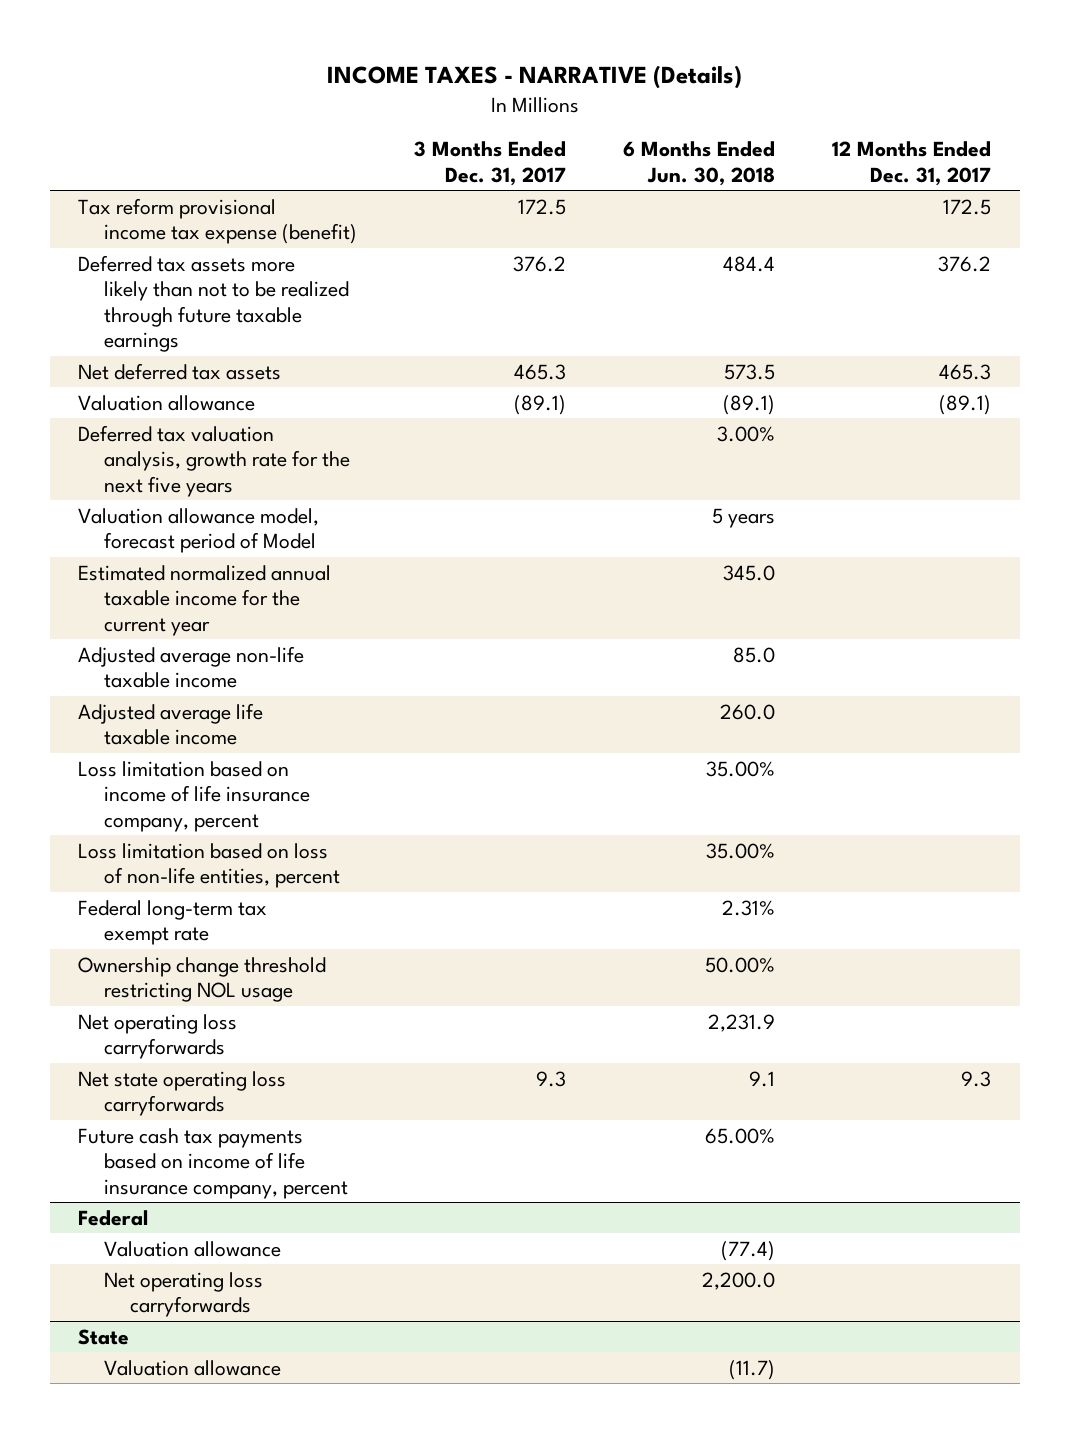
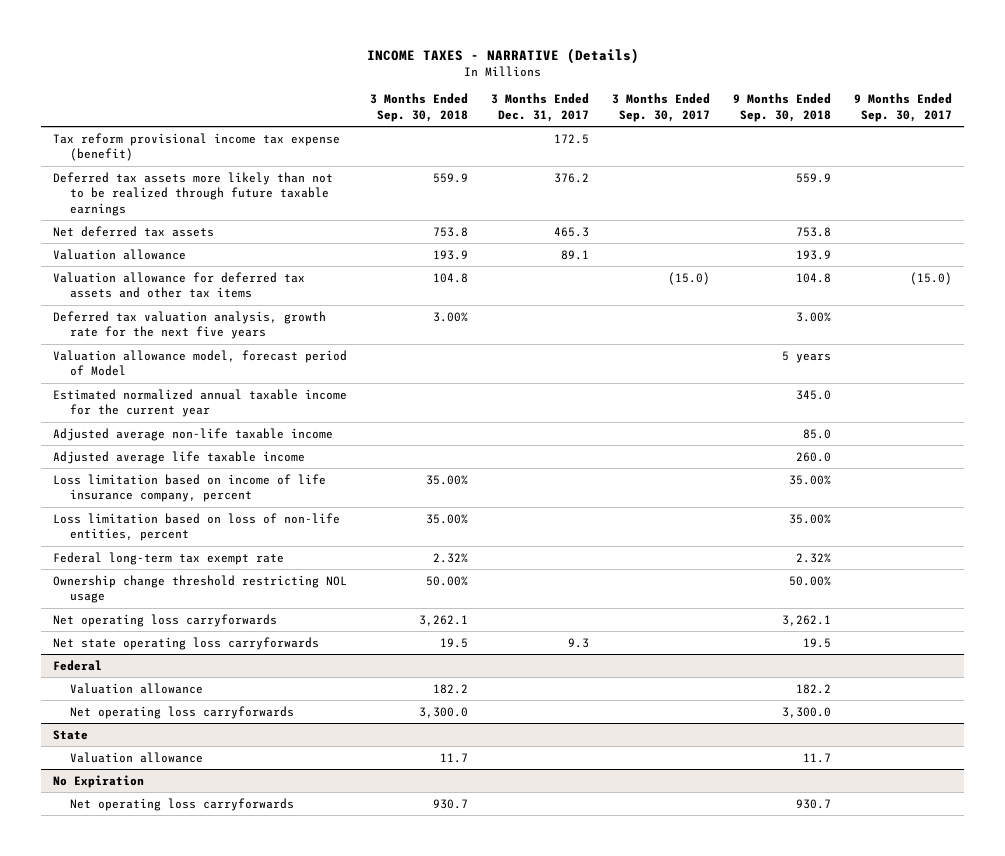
[623,141,776,186] 6 Months Ended Jun. 30, 2018 -> none
[832,141,992,186] 12 Months Ended Dec. 31, 2017 -> none
none -> [369,93,468,122] 3 Months Ended Sep. 30, 2018
none -> [612,93,711,122] 3 Months Ended Sep. 30, 2017
none -> [733,93,832,122] 9 Months Ended Sep. 30, 2018
none -> [854,93,953,122] 9 Months Ended Sep. 30, 2017
[514,394,567,415] (89.1) -> [560,249,589,260] 89.1
none -> [52,271,305,299] Valuation allowance for deferred tax assets and other tax items
[78,1127,349,1199] Future cash tax payments based on income of life insurance company, percent -> none
none -> [52,774,144,788] No Expiration
none -> [69,797,294,811] Net operating loss carryforwards

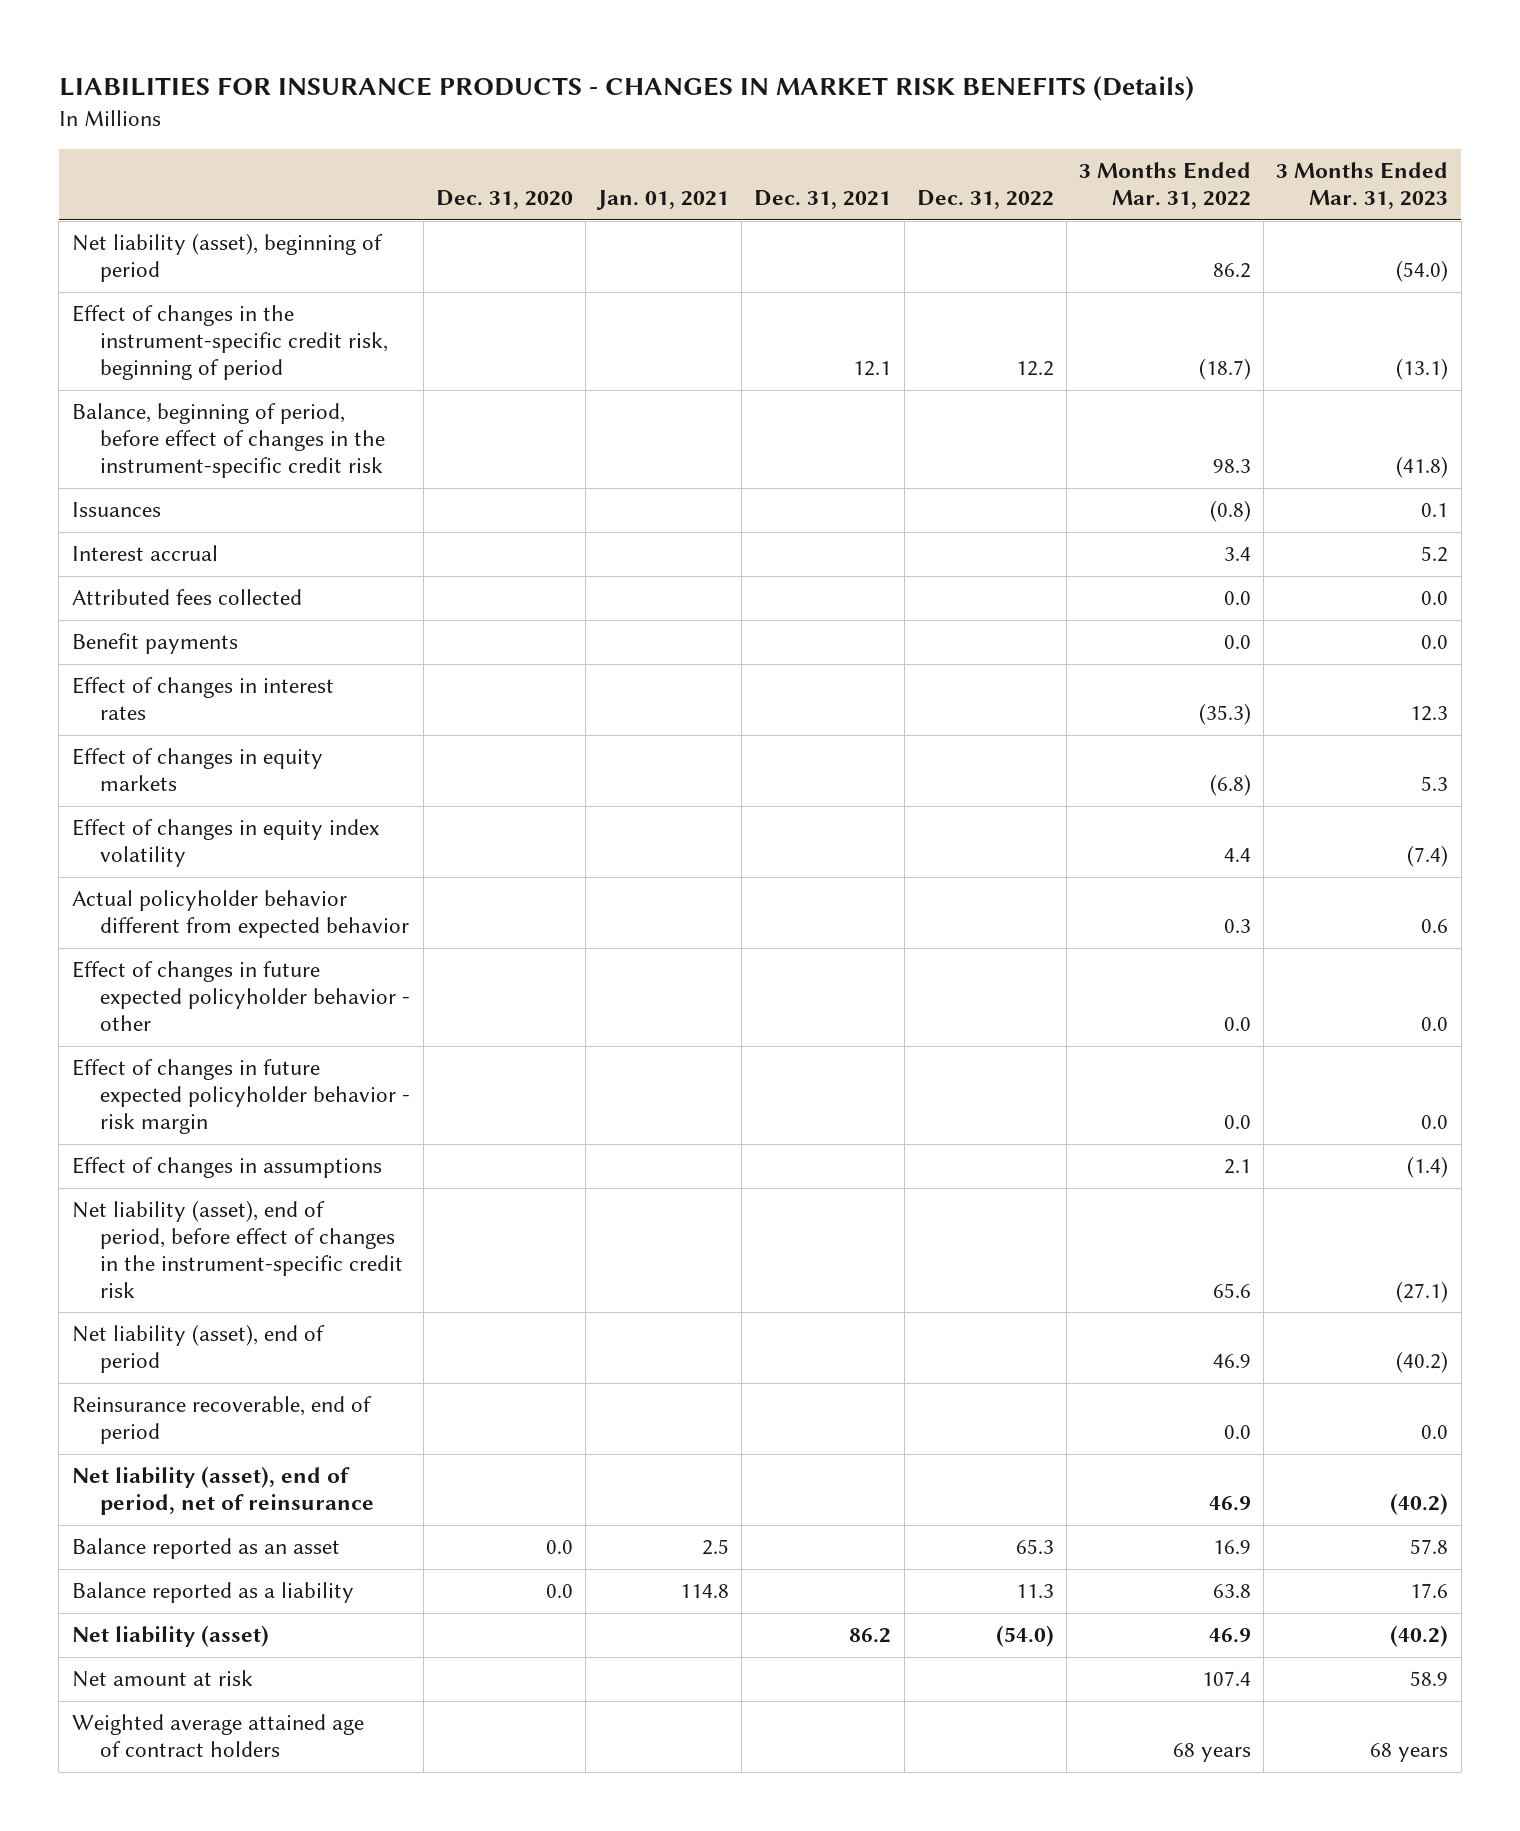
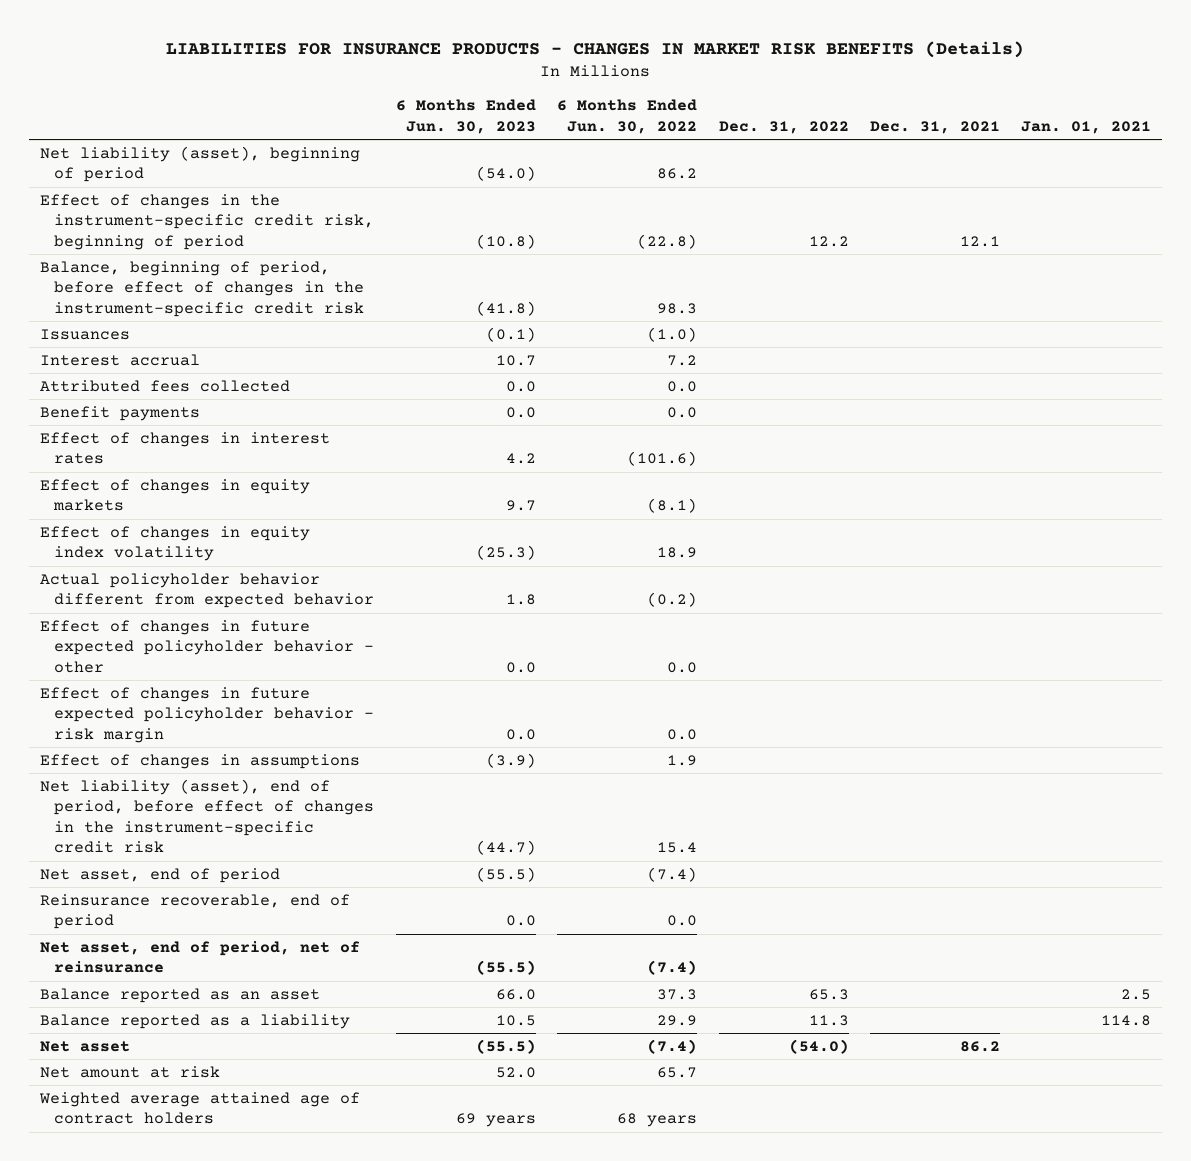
[435,190,573,210] Dec. 31, 2020 -> none
[1079,162,1252,210] 3 Months Ended Mar. 31, 2022 -> none
[1276,162,1449,210] 3 Months Ended Mar. 31, 2023 -> none
none -> [395,99,536,134] 6 Months Ended Jun. 30, 2023
none -> [557,99,698,134] 6 Months Ended Jun. 30, 2022
[71,1324,325,1374] Net liability (asset), end of period -> [39,867,280,883] Net asset, end of period
[71,1466,375,1516] Net liability (asset), end of period, net of reinsurance -> [39,940,360,974] Net asset, end of period, net of reinsurance
[71,1625,269,1648] Net liability (asset) -> [39,1040,130,1052] Net asset

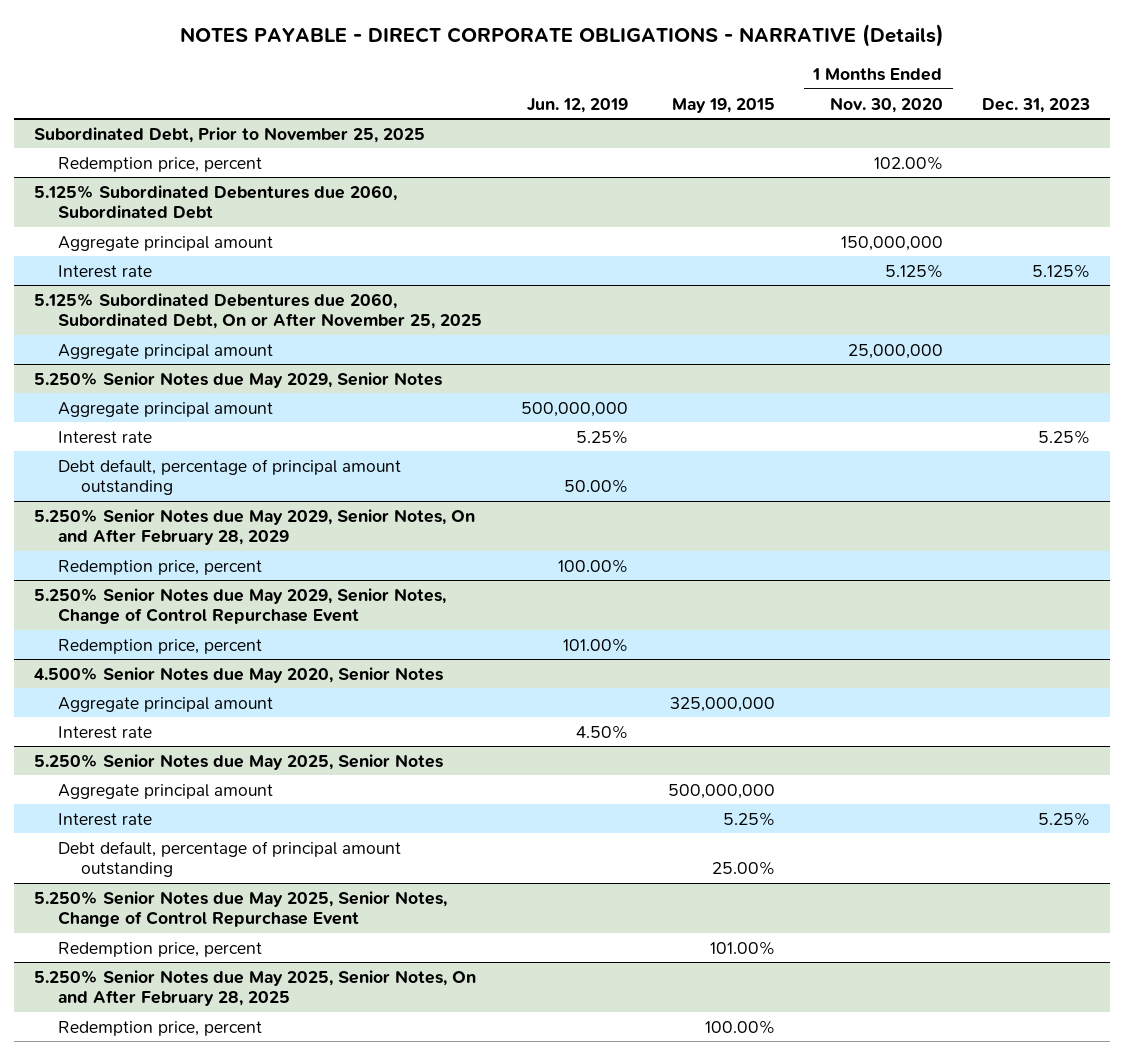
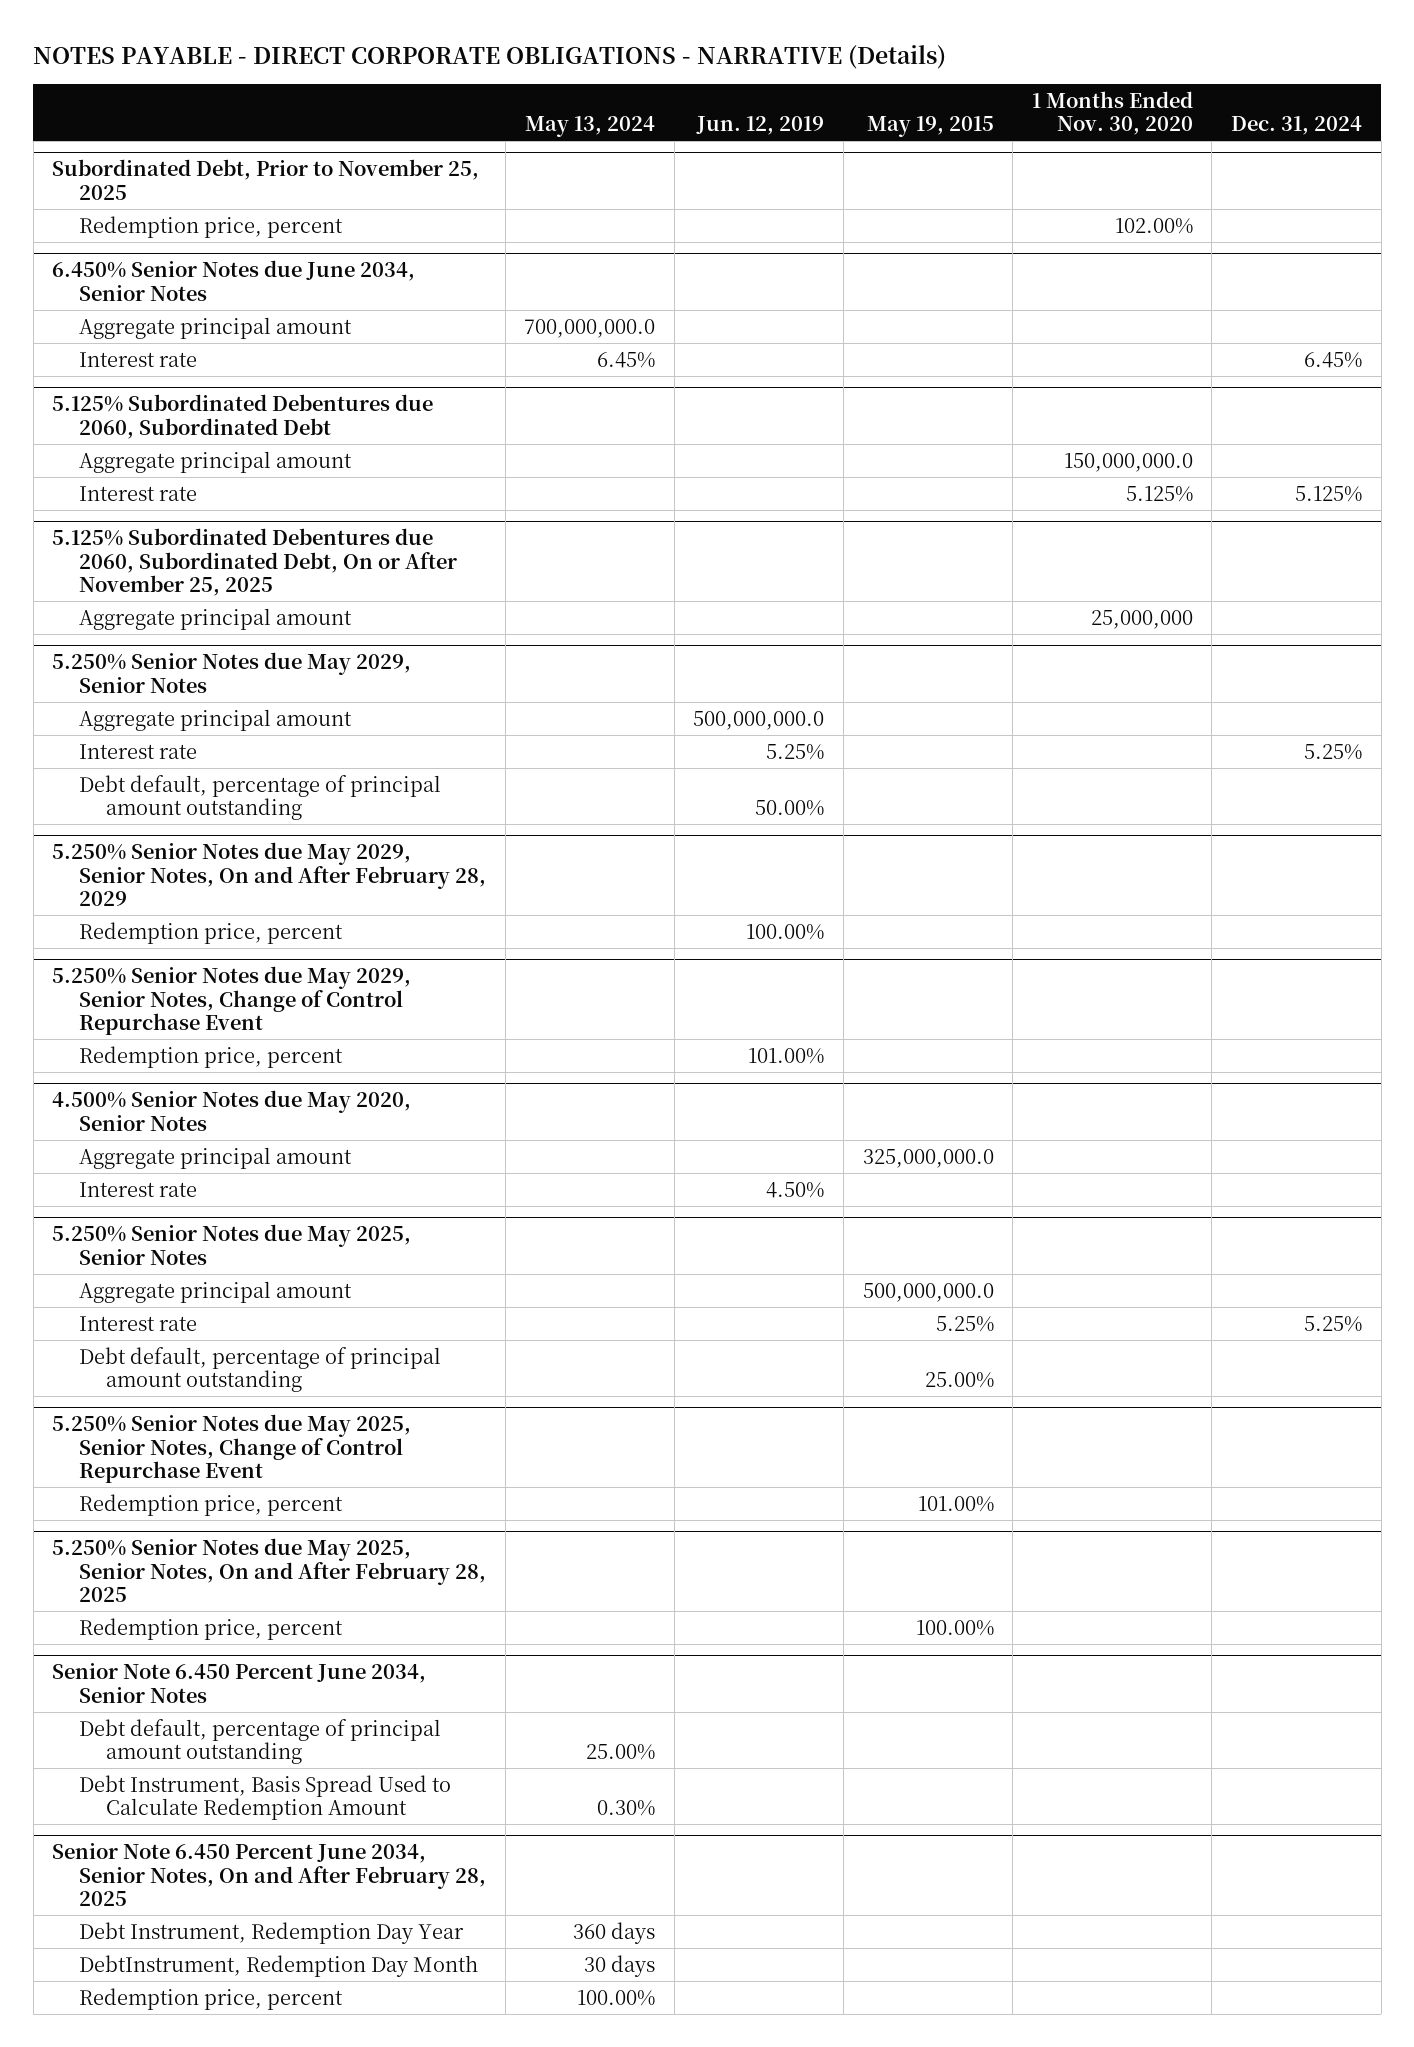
[982,97,1091,113] Dec. 31, 2023 -> none
none -> [525,116,656,138] May 13, 2024
none -> [1230,116,1362,136] Dec. 31, 2024
none -> [52,260,416,301] 6.450% Senior Notes due June 2034, Senior Notes
none -> [79,316,353,339] Aggregate principal amount
none -> [79,351,198,367] Interest rate
[840,235,943,251] 150,000,000 -> [1063,452,1193,472] 150,000,000.0
[521,401,629,417] 500,000,000 -> [693,710,825,730] 500,000,000.0
[669,696,775,712] 325,000,000 -> [862,1148,994,1168] 325,000,000.0
[667,783,775,799] 500,000,000 -> [862,1282,994,1302] 500,000,000.0
none -> [52,1663,427,1703] Senior Note 6.450 Percent June 2034, Senior Notes
none -> [79,1718,442,1765] Debt default, percentage of principal amount outstanding
none -> [79,1774,452,1821] Debt Instrument, Basis Spread Used to Calculate Redemption Amount
none -> [52,1843,487,1907] Senior Note 6.450 Percent June 2034, Senior Notes, On and After February 28, 2025
none -> [79,1921,465,1944] Debt Instrument, Redemption Day Year
none -> [79,1954,479,1977] DebtInstrument, Redemption Day Month
none -> [79,1987,344,2010] Redemption price, percent

